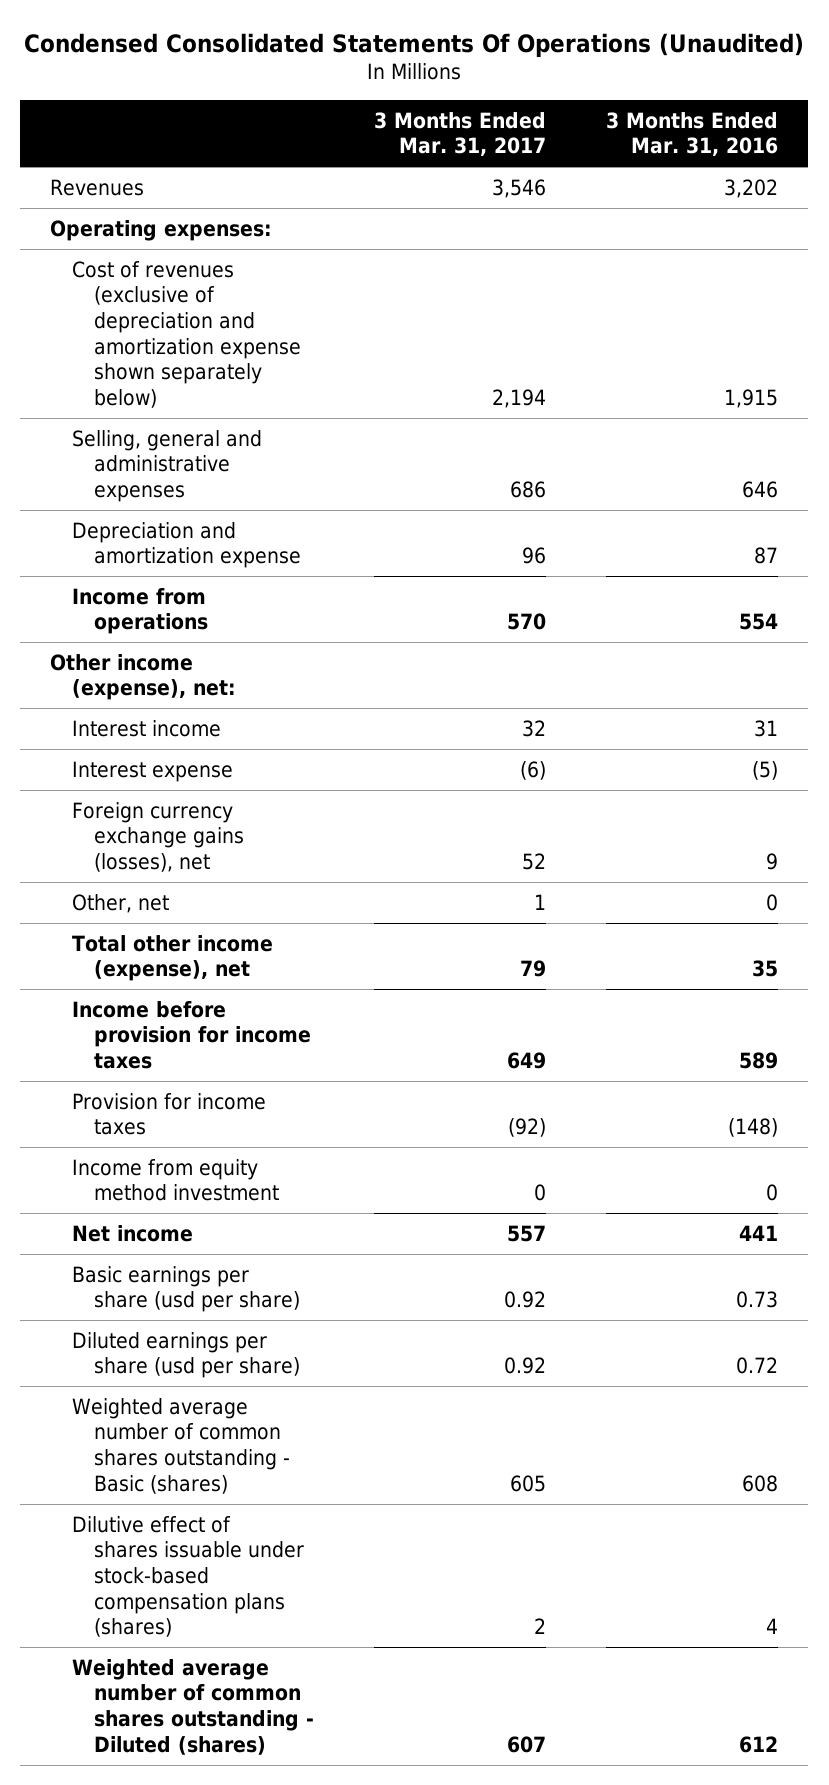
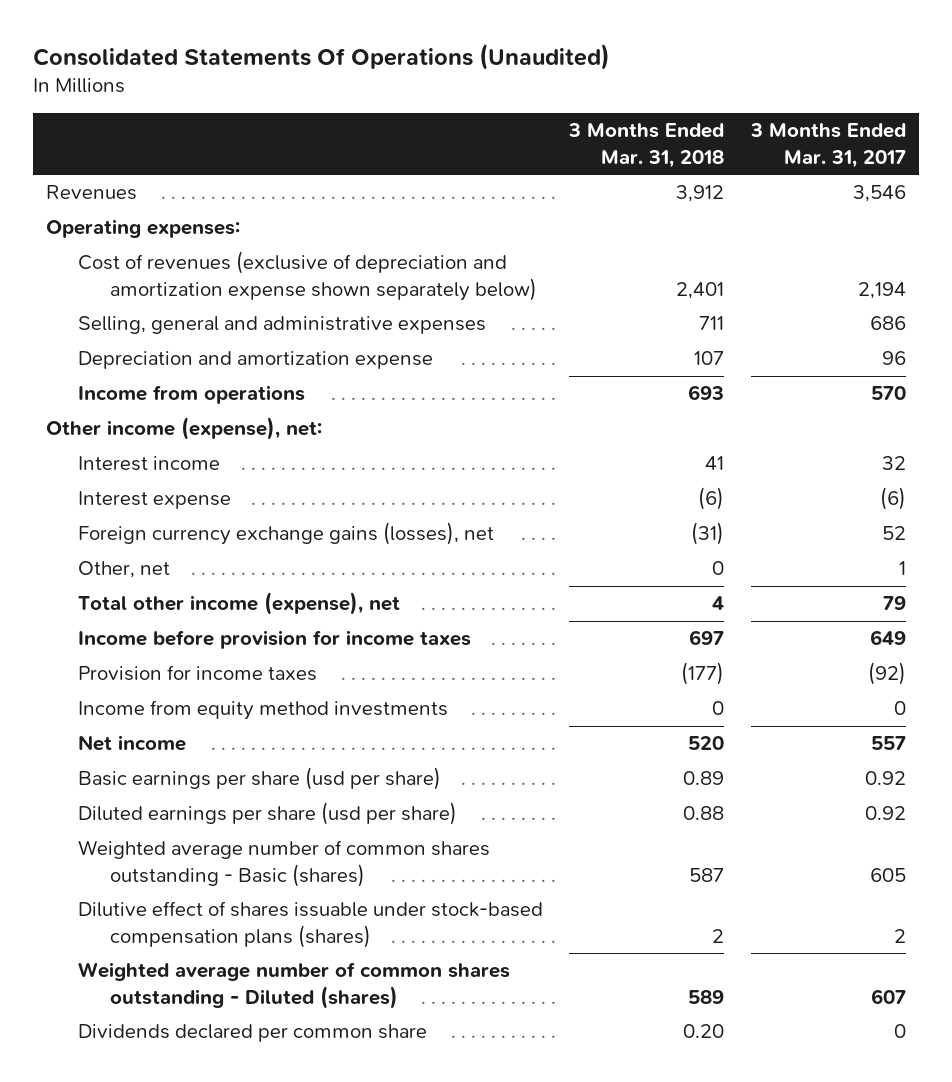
[24,32,805,57] Condensed Consolidated Statements Of Operations (Unaudited) -> [33,43,611,70] Consolidated Statements Of Operations (Unaudited)
[606,111,779,157] 3 Months Ended Mar. 31, 2016 -> none
none -> [568,123,725,168] 3 Months Ended Mar. 31, 2018
[72,1158,279,1202] Income from equity method investment -> [78,700,449,721] Income from equity method investments
none -> [78,1024,428,1043] Dividends declared per common share

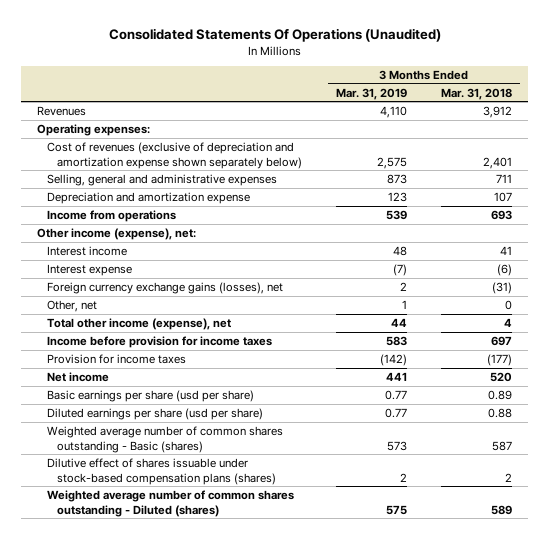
[749,123,906,168] 3 Months Ended Mar. 31, 2017 -> none
none -> [336,87,408,100] Mar. 31, 2019
[78,700,449,721] Income from equity method investments -> none
[78,1024,428,1043] Dividends declared per common share -> none

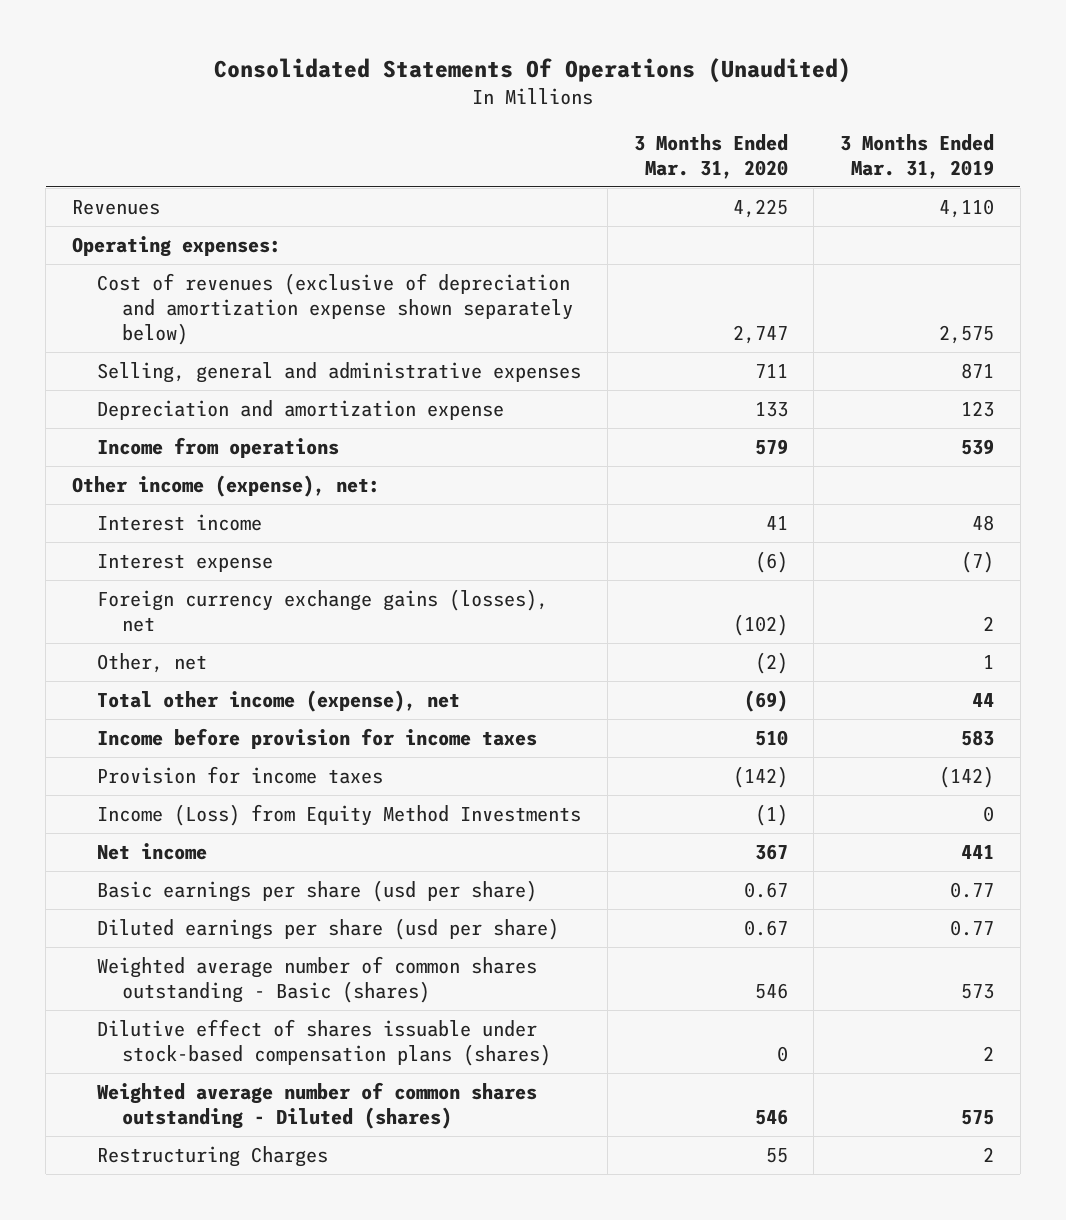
[440,87,512,100] Mar. 31, 2018 -> none
none -> [633,134,788,179] 3 Months Ended Mar. 31, 2020
[387,173,408,184] 873 -> [961,363,995,380] 871
none -> [97,804,582,827] Income (Loss) from Equity Method Investments
none -> [97,1146,329,1168] Restructuring Charges

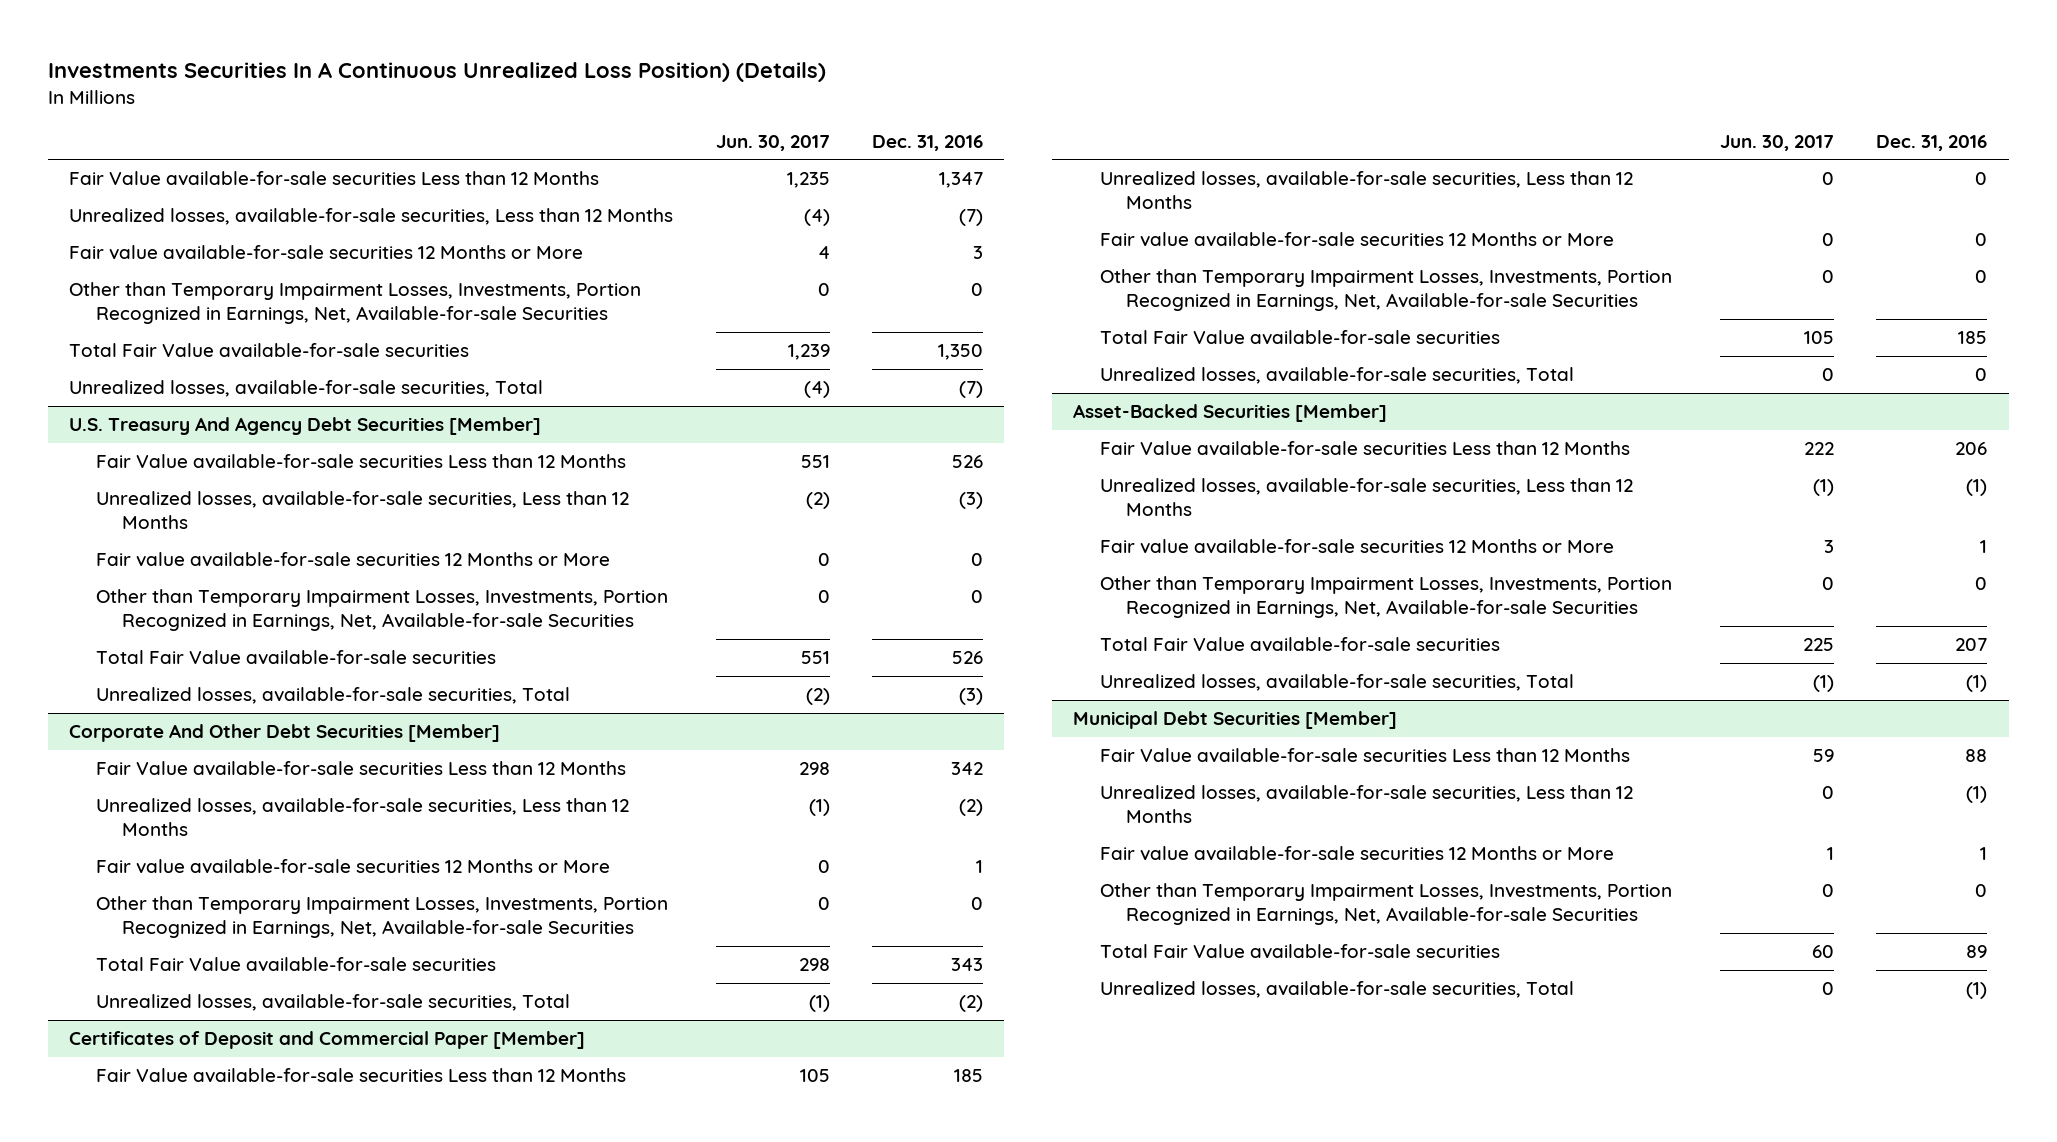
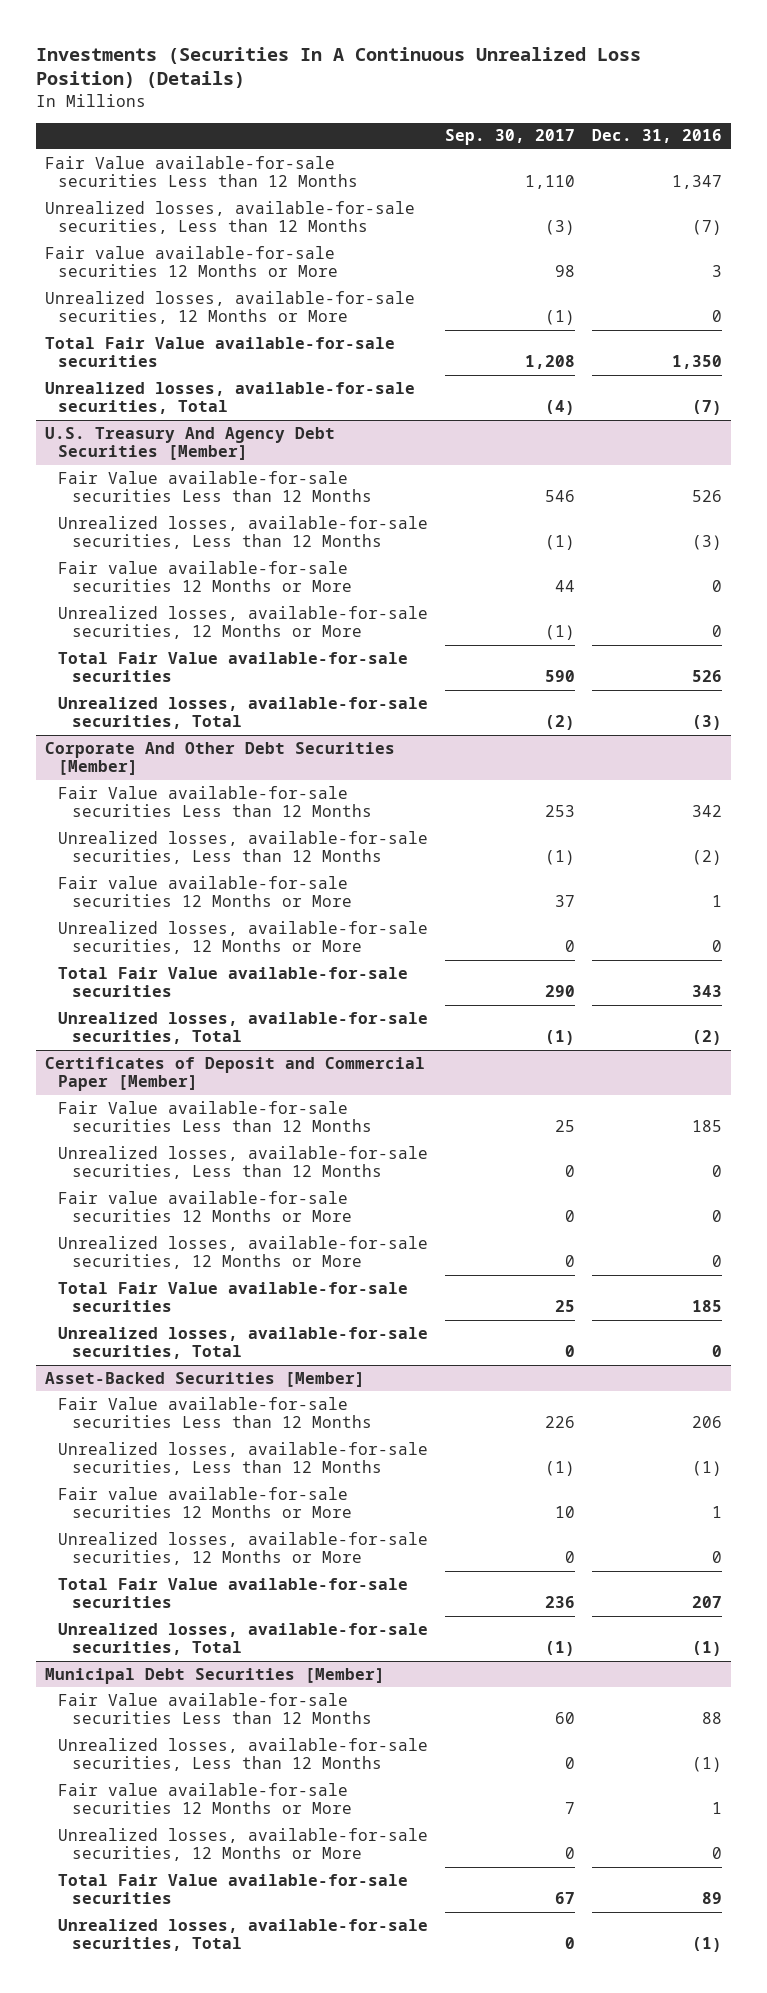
[47,61,826,82] Investments Securities In A Continuous Unrealized Loss Position) (Details) -> [36,46,642,89] Investments (Securities In A Continuous Unrealized Loss Position) (Details)
[715,134,830,151] Jun. 30, 2017 -> none
none -> [445,129,576,146] Sep. 30, 2017
[69,282,642,325] Other than Temporary Impairment Losses, Investments, Portion Recognized in Earnings, Net, Available-for-sale Securities -> [44,290,415,325] Unrealized losses, available-for-sale securities, 12 Months or More
[95,589,668,632] Other than Temporary Impairment Losses, Investments, Portion Recognized in Earnings, Net, Available-for-sale Securities -> [58,605,429,640] Unrealized losses, available-for-sale securities, 12 Months or More
[95,896,668,939] Other than Temporary Impairment Losses, Investments, Portion Recognized in Earnings, Net, Available-for-sale Securities -> [58,920,429,955] Unrealized losses, available-for-sale securities, 12 Months or More
[1099,269,1672,312] Other than Temporary Impairment Losses, Investments, Portion Recognized in Earnings, Net, Available-for-sale Securities -> [58,1235,429,1270] Unrealized losses, available-for-sale securities, 12 Months or More
[1099,576,1672,619] Other than Temporary Impairment Losses, Investments, Portion Recognized in Earnings, Net, Available-for-sale Securities -> [58,1531,429,1566] Unrealized losses, available-for-sale securities, 12 Months or More
[1099,883,1672,926] Other than Temporary Impairment Losses, Investments, Portion Recognized in Earnings, Net, Available-for-sale Securities -> [58,1827,429,1862] Unrealized losses, available-for-sale securities, 12 Months or More

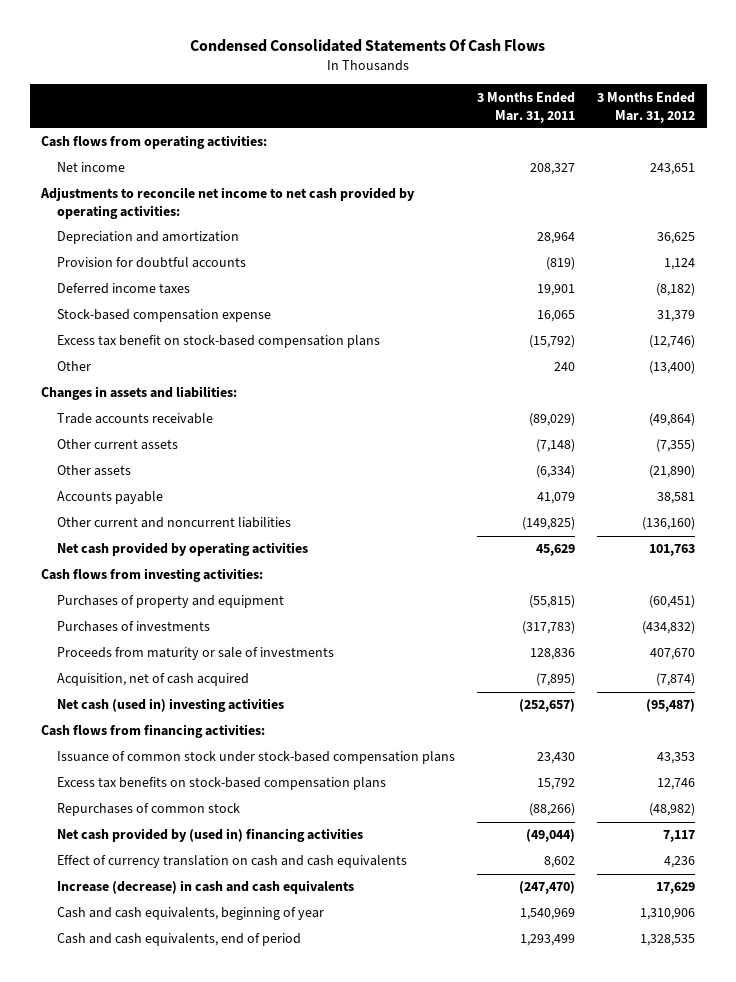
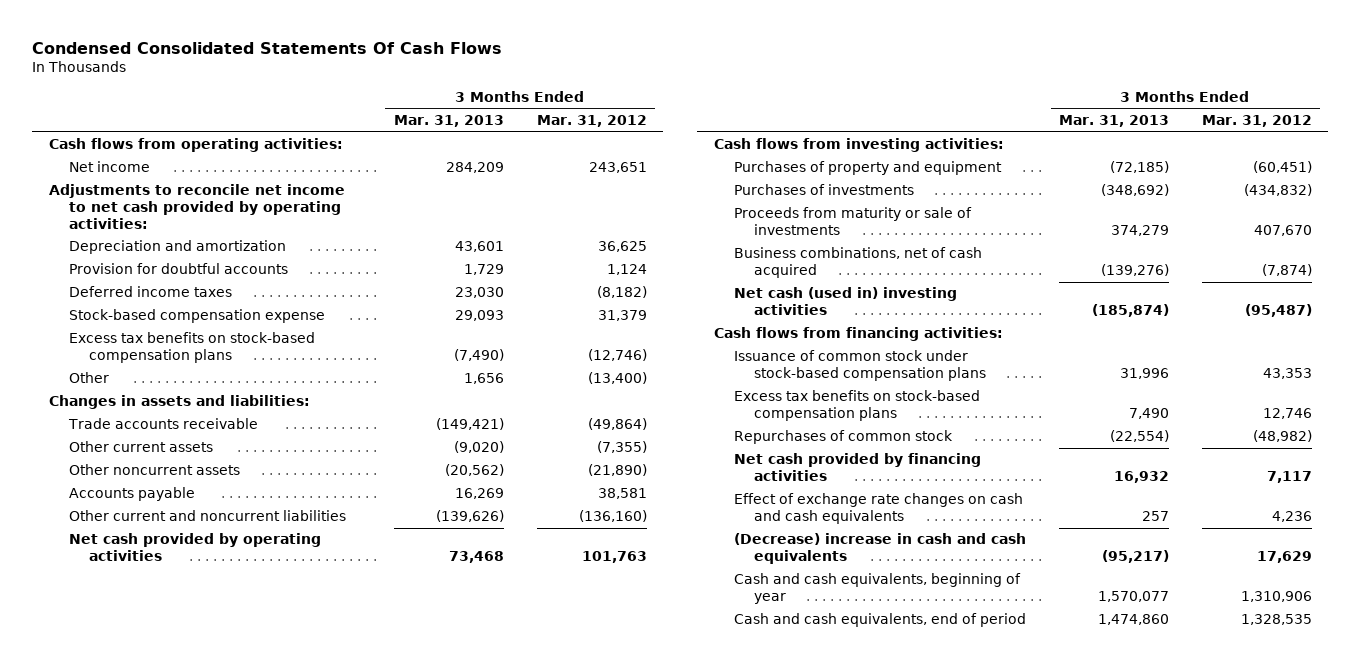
[476,91,575,123] 3 Months Ended Mar. 31, 2011 -> none
none -> [393,115,504,128] Mar. 31, 2013
[56,335,380,349] Excess tax benefit on stock-based compensation plans -> [68,332,315,364] Excess tax benefits on stock-based compensation plans
[56,465,131,477] Other assets -> [68,464,240,476] Other noncurrent assets
[56,673,249,687] Acquisition, net of cash acquired -> [733,247,982,279] Business combinations, net of cash acquired
[56,828,363,843] Net cash provided by (used in) financing activities -> [733,453,981,482] Net cash provided by financing activities
[56,855,407,869] Effect of currency translation on cash and cash equivalents -> [733,493,1023,525] Effect of exchange rate changes on cash and cash equivalents
[56,880,354,895] Increase (decrease) in cash and cash equivalents -> [733,533,1026,565] (Decrease) increase in cash and cash equivalents

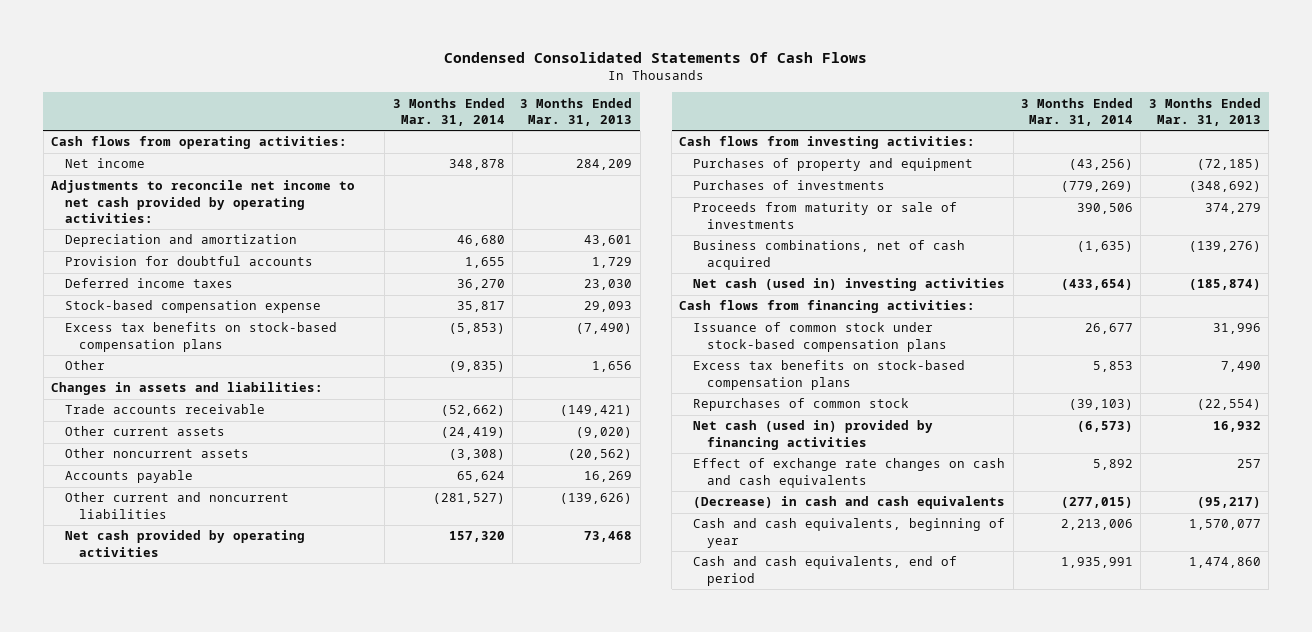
[536,115,647,128] Mar. 31, 2012 -> none
none -> [392,97,505,126] 3 Months Ended Mar. 31, 2014
[733,453,981,482] Net cash provided by financing activities -> [693,420,934,450] Net cash (used in) provided by financing activities
[733,533,1026,565] (Decrease) increase in cash and cash equivalents -> [693,496,1006,510] (Decrease) in cash and cash equivalents

